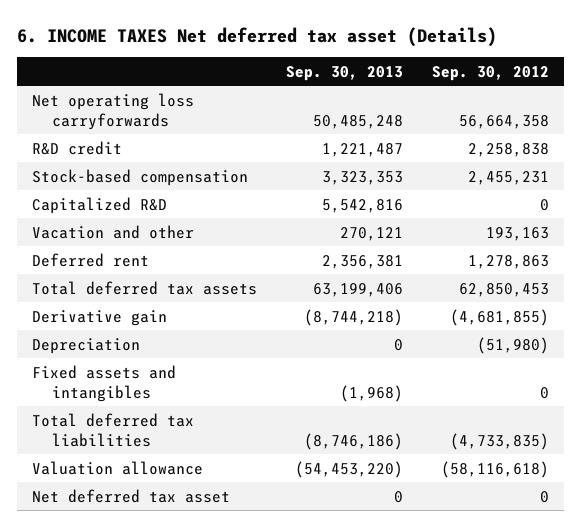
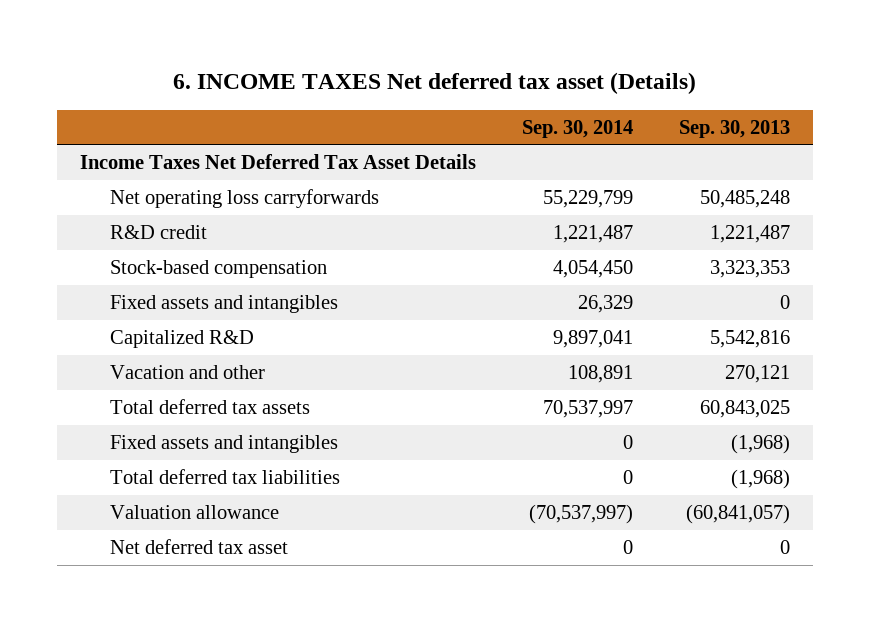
[432,65,550,81] Sep. 30, 2012 -> none
none -> [522,119,634,138] Sep. 30, 2014
none -> [80,154,477,170] Income Taxes Net Deferred Tax Asset Details
none -> [109,295,338,314] Fixed assets and intangibles
[31,252,149,267] Deferred rent -> none
[31,309,167,326] Derivative gain -> none
[31,337,140,354] Depreciation -> none
[312,282,403,297] 63,199,406 -> [700,400,791,419] 60,843,025
[303,432,403,450] (8,746,186) -> [731,469,791,490] (1,968)
[294,460,403,478] (54,453,220) -> [686,504,791,525] (60,841,057)

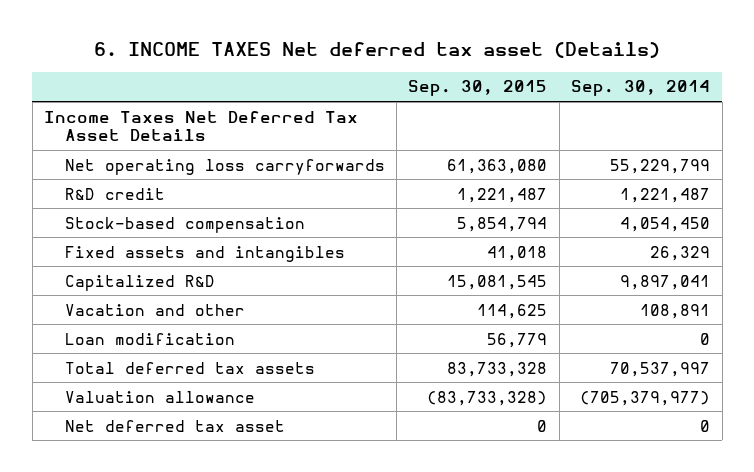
[679,119,791,138] Sep. 30, 2013 -> none
none -> [408,80,548,97] Sep. 30, 2015
none -> [64,332,235,345] Loan modification
[109,435,338,454] Fixed assets and intangibles -> none
[109,469,340,485] Total deferred tax liabilities -> none
[529,504,634,525] (70,537,997) -> [580,390,711,406] (705,379,977)

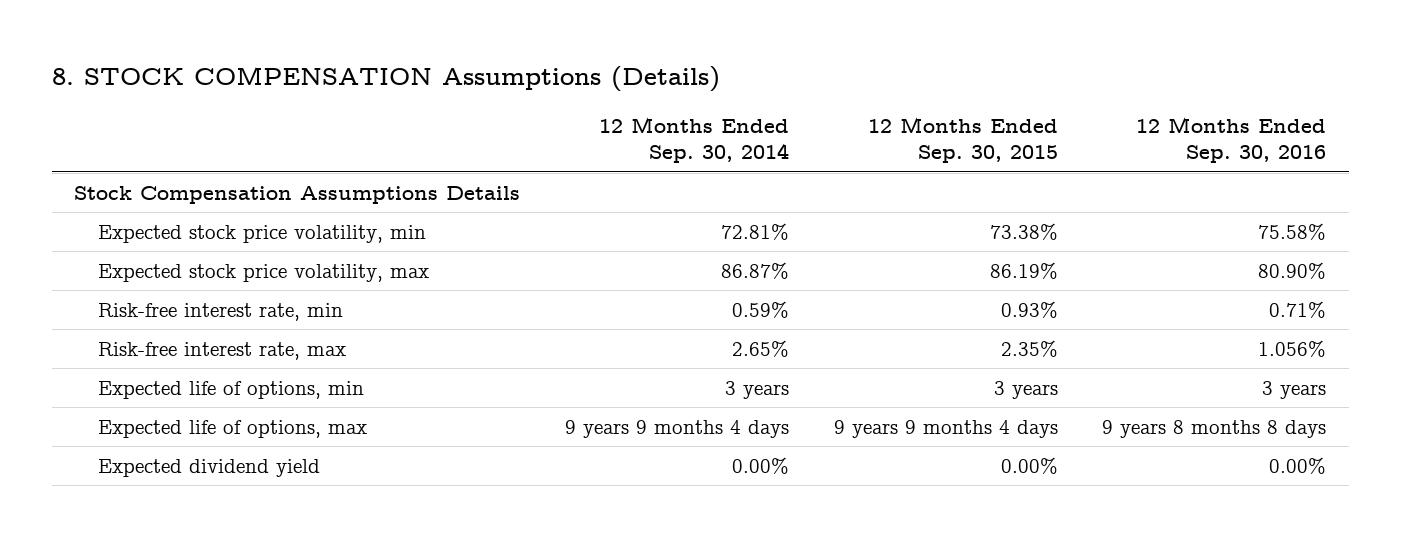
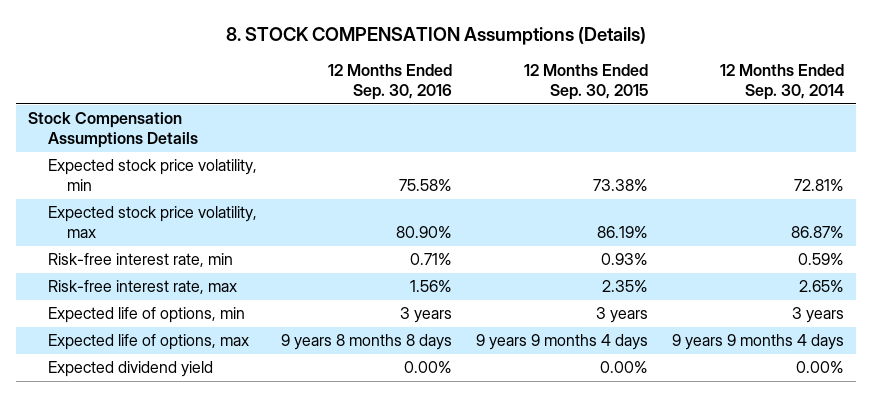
[1258,339,1327,357] 1.056% -> [409,280,452,293] 1.56%

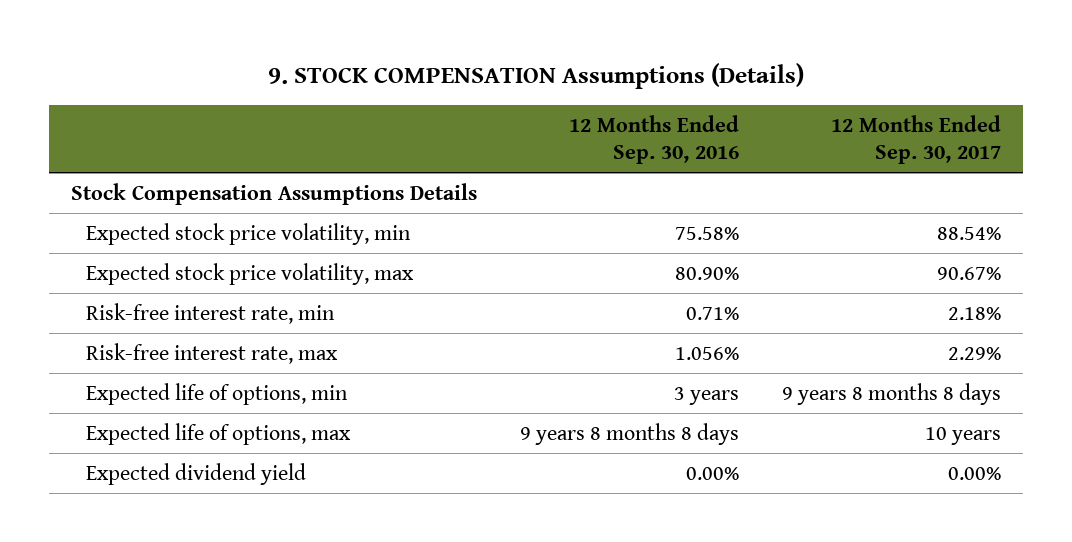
[225,27,646,46] 8. STOCK COMPENSATION Assumptions (Details) -> [268,63,805,90] 9. STOCK COMPENSATION Assumptions (Details)
[523,64,648,101] 12 Months Ended Sep. 30, 2015 -> none
[719,64,844,101] 12 Months Ended Sep. 30, 2014 -> none
none -> [831,114,1002,165] 12 Months Ended Sep. 30, 2017
[409,280,452,293] 1.56% -> [675,346,740,360] 1.056%

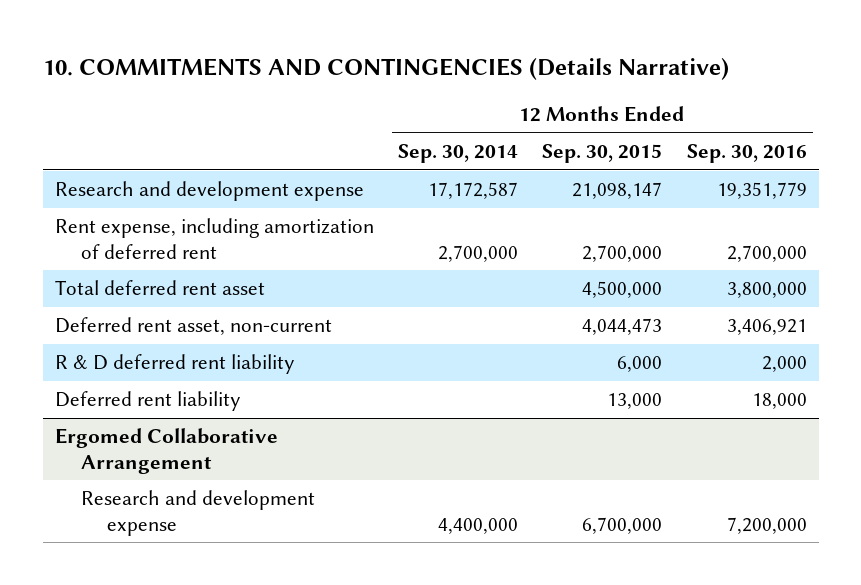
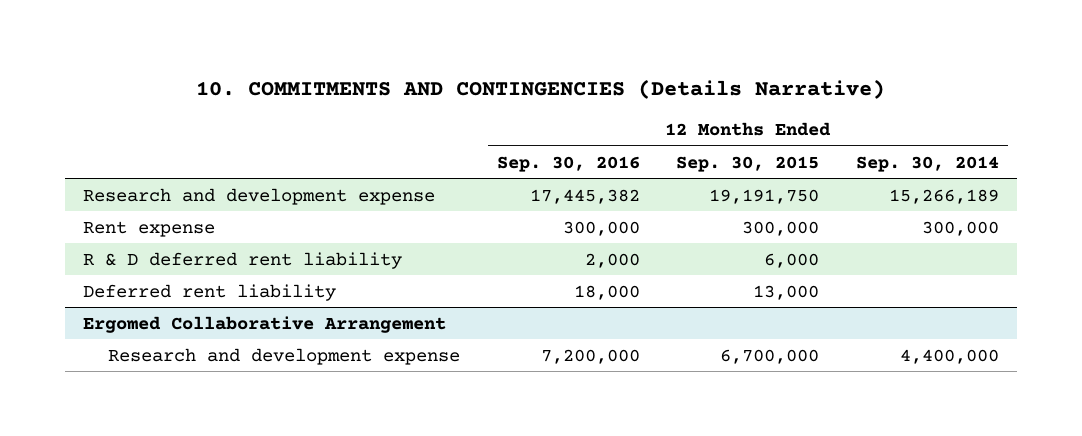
[54,280,265,296] Total deferred rent asset -> none
[54,317,332,336] Deferred rent asset, non-current -> none
[427,182,518,200] 17,172,587 -> [888,188,999,204] 15,266,189
[572,182,663,200] 21,098,147 -> [709,188,820,204] 19,191,750
[716,182,807,200] 19,351,779 -> [529,188,640,204] 17,445,382
[54,218,374,259] Rent expense, including amortization of deferred rent -> [83,220,216,237] Rent expense
[437,244,518,262] 2,700,000 -> [921,220,999,236] 300,000
[582,244,663,262] 2,700,000 -> [742,220,820,236] 300,000
[726,244,807,262] 2,700,000 -> [562,220,640,236] 300,000

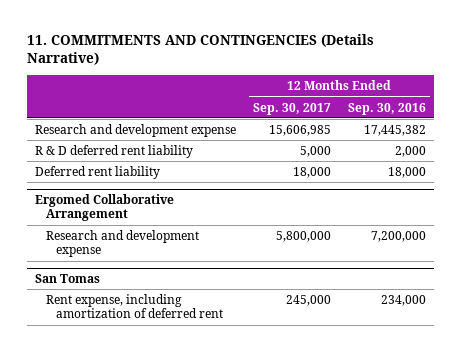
[195,78,885,99] 10. COMMITMENTS AND CONTINGENCIES (Details Narrative) -> [26,34,374,66] 11. COMMITMENTS AND CONTINGENCIES (Details Narrative)
[676,155,820,172] Sep. 30, 2015 -> none
[855,155,999,172] Sep. 30, 2014 -> none
none -> [252,102,331,115] Sep. 30, 2017
[83,220,216,237] Rent expense -> none
none -> [34,274,100,284] San Tomas
none -> [45,293,224,319] Rent expense, including amortization of deferred rent

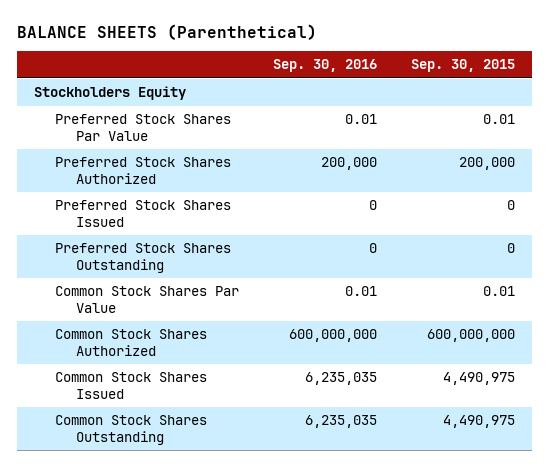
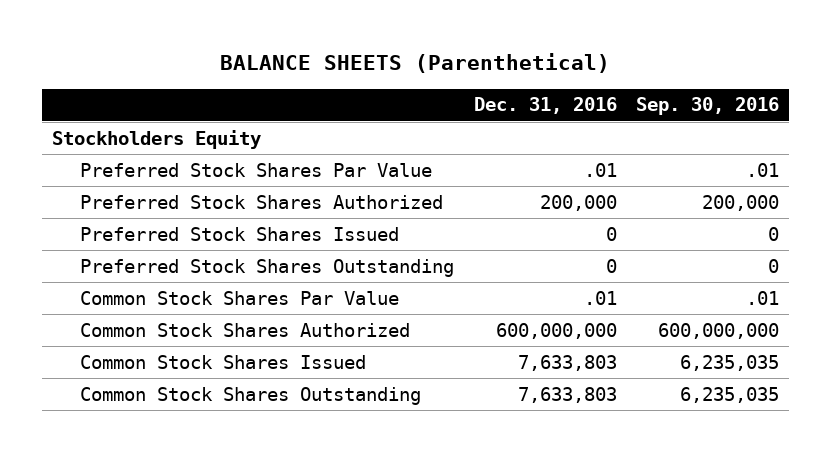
[411,59,516,73] Sep. 30, 2015 -> none
none -> [473,97,617,115] Dec. 31, 2016
[345,114,378,125] 0.01 -> [746,162,780,177] .01
[345,286,378,297] 0.01 -> [746,290,780,305] .01

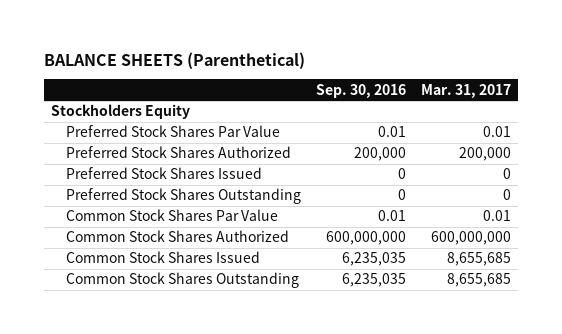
[473,97,617,115] Dec. 31, 2016 -> none
none -> [420,83,511,98] Mar. 31, 2017
[746,162,780,177] .01 -> [378,126,407,138] 0.01
[746,290,780,305] .01 -> [378,210,407,222] 0.01

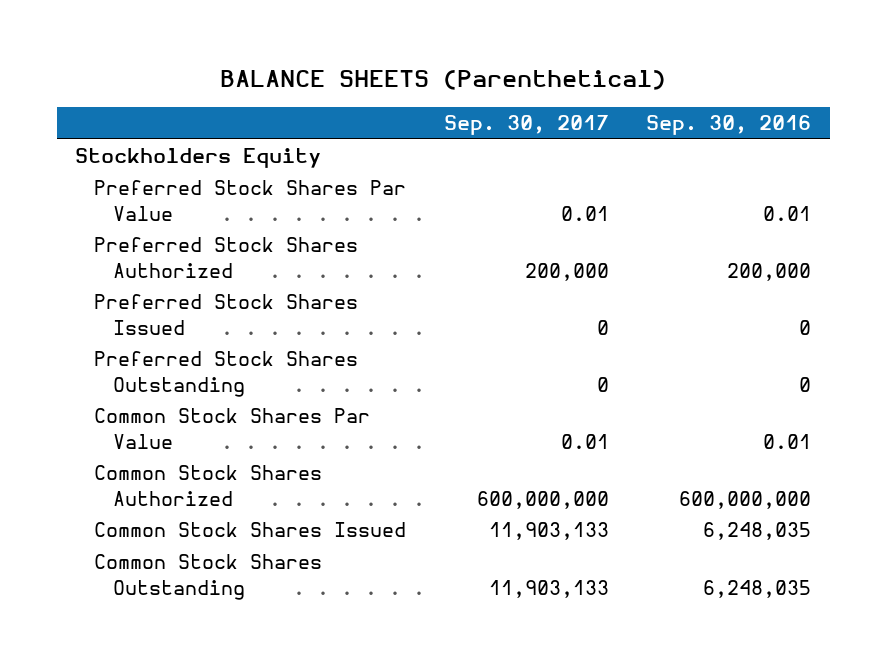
[420,83,511,98] Mar. 31, 2017 -> none
none -> [443,114,609,135] Sep. 30, 2017
[342,252,407,267] 6,235,035 -> [702,522,811,541] 6,248,035
[342,273,407,288] 6,235,035 -> [702,579,811,598] 6,248,035

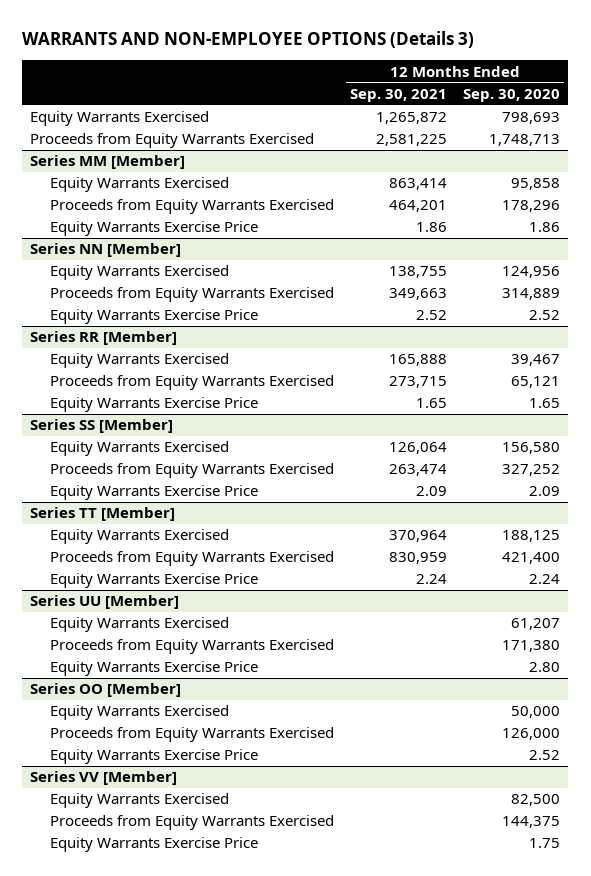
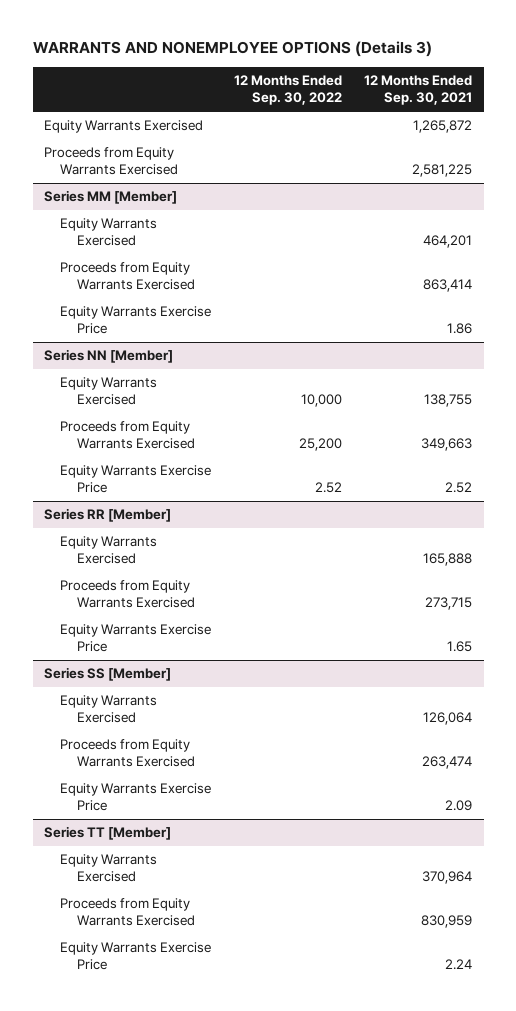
[22,31,475,49] WARRANTS AND NON-EMPLOYEE OPTIONS (Details 3) -> [32,41,432,58] WARRANTS AND NONEMPLOYEE OPTIONS (Details 3)
[463,88,561,102] Sep. 30, 2020 -> none
none -> [233,75,342,106] 12 Months Ended Sep. 30, 2022
[389,178,448,191] 863,414 -> [423,235,473,249] 464,201
[389,200,448,213] 464,201 -> [423,279,473,293] 863,414
[30,595,180,610] Series UU [Member] -> none
[50,617,230,633] Equity Warrants Exercised -> none
[50,639,335,655] Proceeds from Equity Warrants Exercised -> none
[50,661,259,677] Equity Warrants Exercise Price -> none
[30,683,182,698] Series OO [Member] -> none
[50,705,230,721] Equity Warrants Exercised -> none
[50,727,335,743] Proceeds from Equity Warrants Exercised -> none
[50,749,259,765] Equity Warrants Exercise Price -> none
[30,771,178,786] Series VV [Member] -> none
[50,793,230,809] Equity Warrants Exercised -> none
[50,815,335,831] Proceeds from Equity Warrants Exercised -> none
[50,837,259,853] Equity Warrants Exercise Price -> none

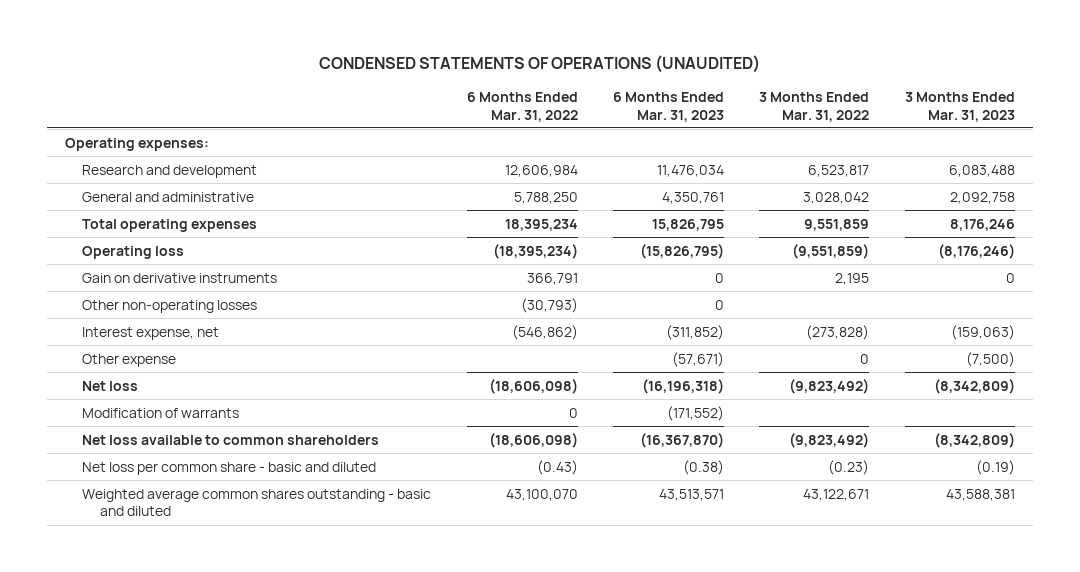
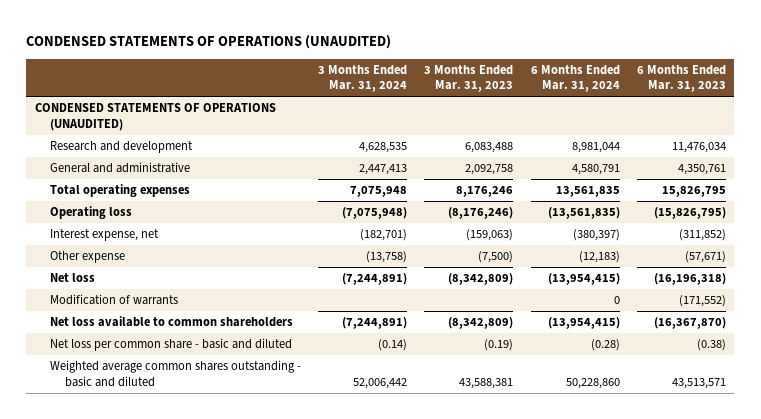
[466,91,578,122] 6 Months Ended Mar. 31, 2022 -> none
[759,91,870,122] 3 Months Ended Mar. 31, 2022 -> none
none -> [318,64,408,93] 3 Months Ended Mar. 31, 2024
none -> [530,64,620,93] 6 Months Ended Mar. 31, 2024
[64,137,209,151] Operating expenses: -> none
none -> [34,103,276,131] CONDENSED STATEMENTS OF OPERATIONS (UNAUDITED)
[82,272,278,283] Gain on derivative instruments -> none
[82,299,258,313] Other non-operating losses -> none

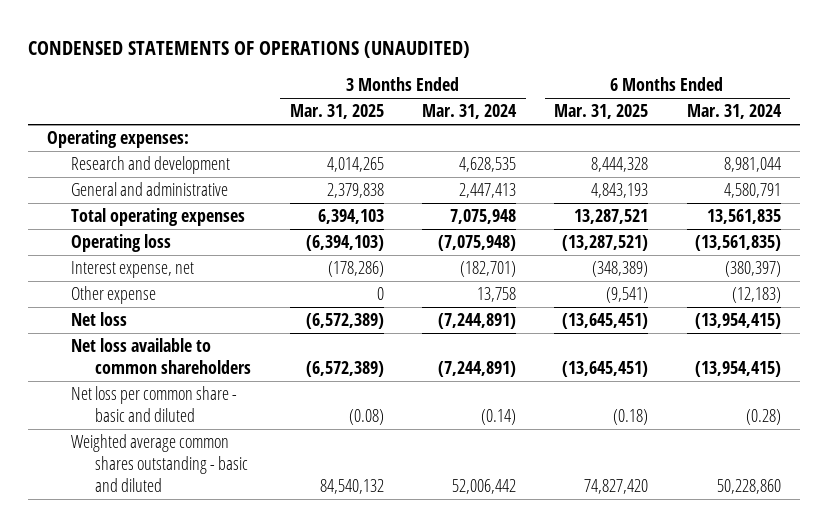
[424,64,514,93] 3 Months Ended Mar. 31, 2023 -> none
[636,64,726,93] 6 Months Ended Mar. 31, 2023 -> none
none -> [289,104,384,120] Mar. 31, 2025
none -> [554,104,649,120] Mar. 31, 2025
[34,103,276,131] CONDENSED STATEMENTS OF OPERATIONS (UNAUDITED) -> none
none -> [47,130,190,149] Operating expenses:
[366,251,408,264] (13,758) -> [476,287,516,303] 13,758
[50,294,179,306] Modification of warrants -> none

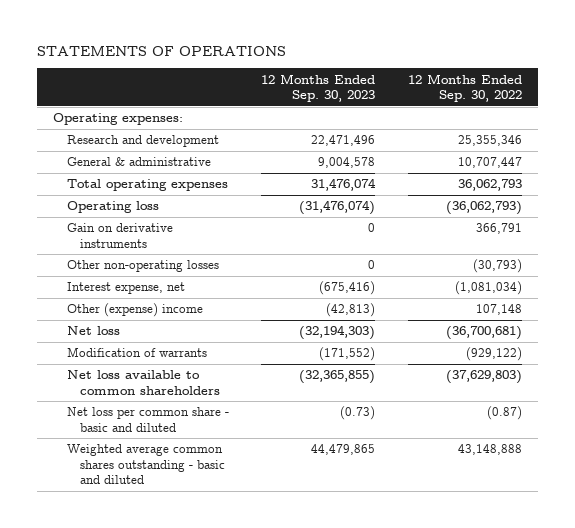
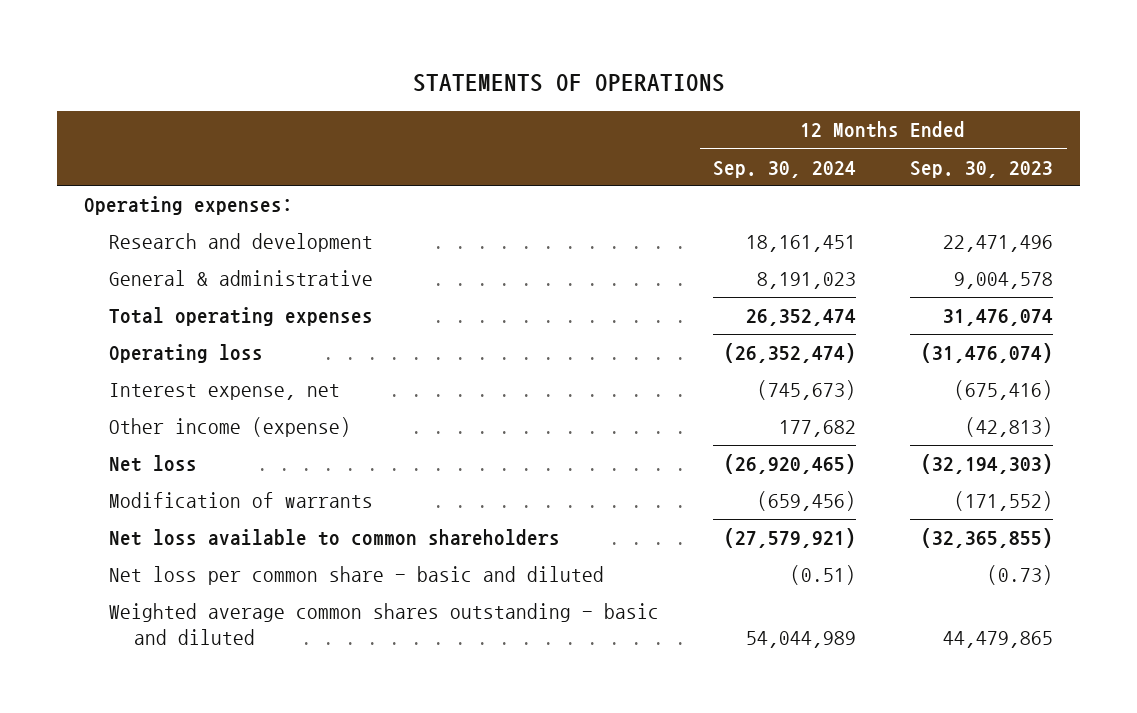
[407,73,522,103] 12 Months Ended Sep. 30, 2022 -> none
none -> [713,160,857,178] Sep. 30, 2024
[66,223,173,248] Gain on derivative instruments -> none
[66,260,219,273] Other non-operating losses -> none
[66,303,203,318] Other (expense) income -> [108,417,351,438] Other income (expense)

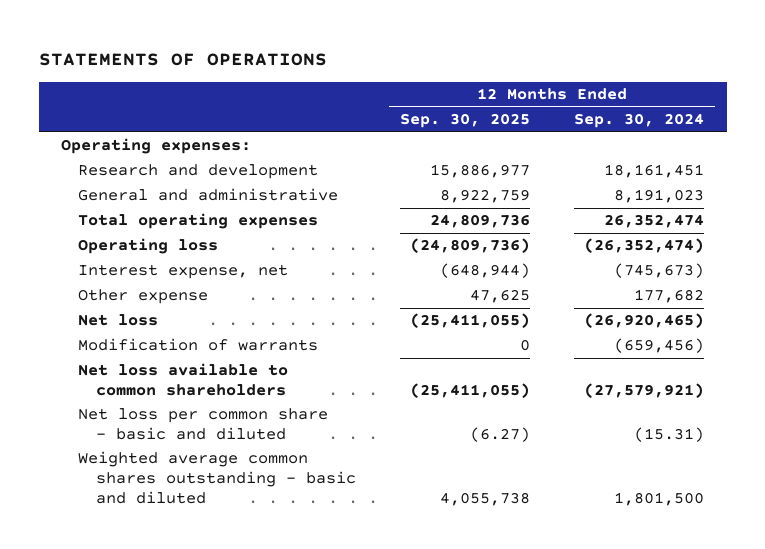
[910,160,1054,178] Sep. 30, 2023 -> none
none -> [400,113,531,129] Sep. 30, 2025
[108,270,373,287] General & administrative -> [78,188,339,202] General and administrative
[108,417,351,438] Other income (expense) -> [78,289,209,305] Other expense
[790,565,857,586] (0.51) -> [634,426,705,442] (15.31)
[746,630,857,648] 54,044,989 -> [614,491,705,506] 1,801,500

